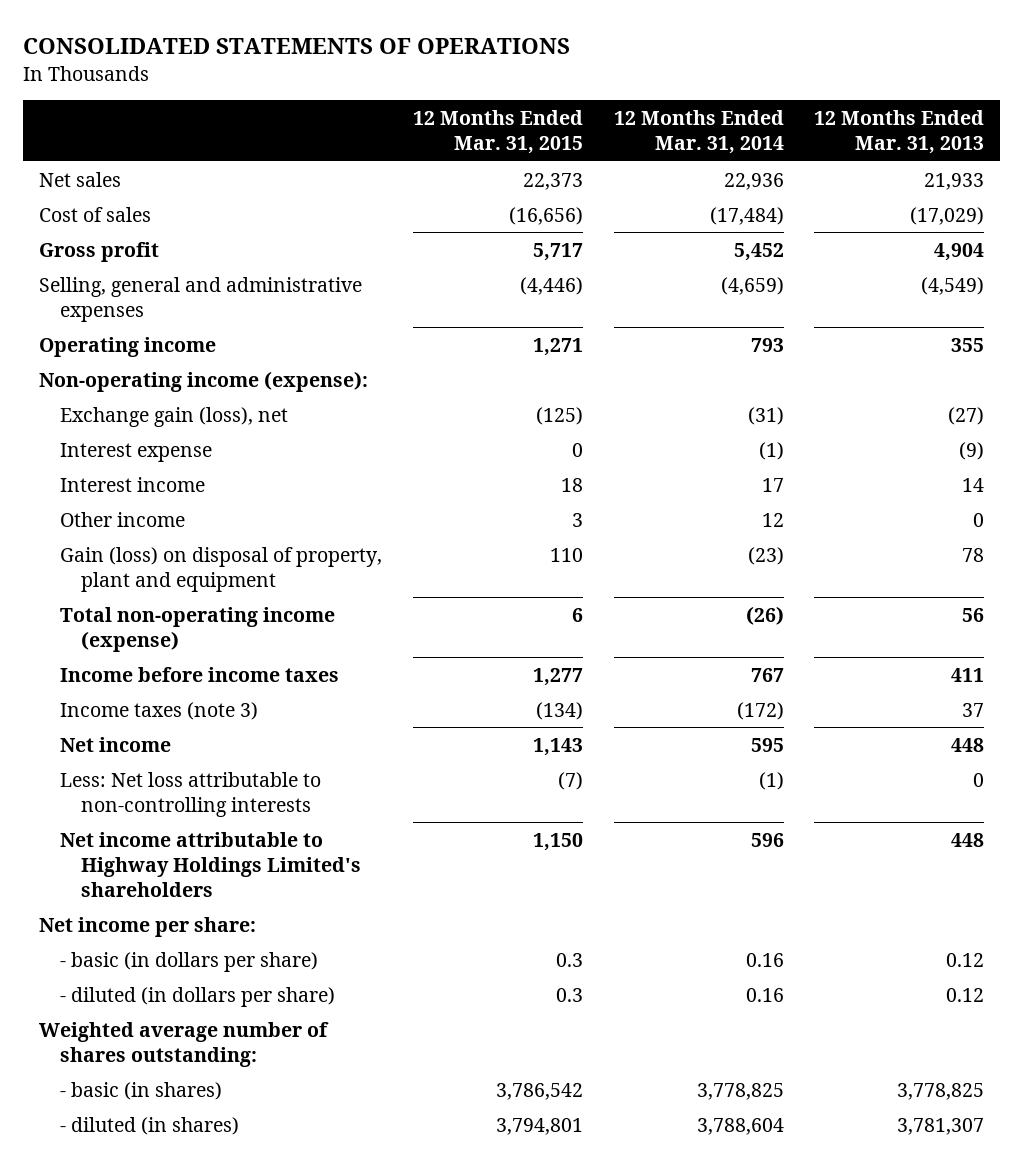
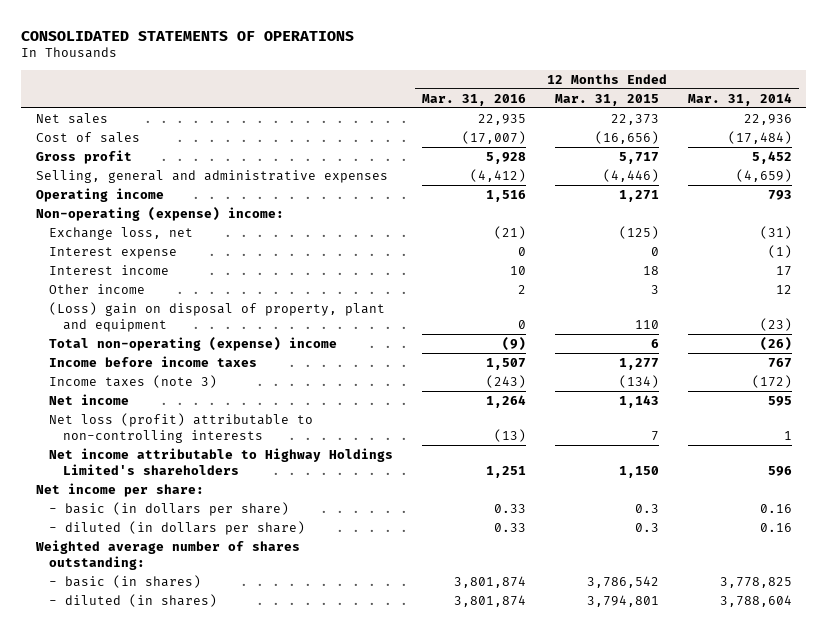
[814,110,985,155] 12 Months Ended Mar. 31, 2013 -> none
none -> [422,93,527,106] Mar. 31, 2016
[38,370,368,392] Non-operating income (expense): -> [35,206,284,221] Non-operating (expense) income:
[60,406,289,427] Exchange gain (loss), net -> [49,226,194,240] Exchange loss, net
[60,546,383,592] Gain (loss) on disposal of property, plant and equipment -> [49,301,386,332] (Loss) gain on disposal of property, plant and equipment
[60,606,336,652] Total non-operating income (expense) -> [49,336,338,351] Total non-operating (expense) income
[60,771,322,817] Less: Net loss attributable to non-controlling interests -> [49,412,314,443] Net loss (profit) attributable to non-controlling interests
[557,771,583,790] (7) -> [651,430,660,441] 7
[758,771,784,790] (1) -> [783,430,792,440] 1

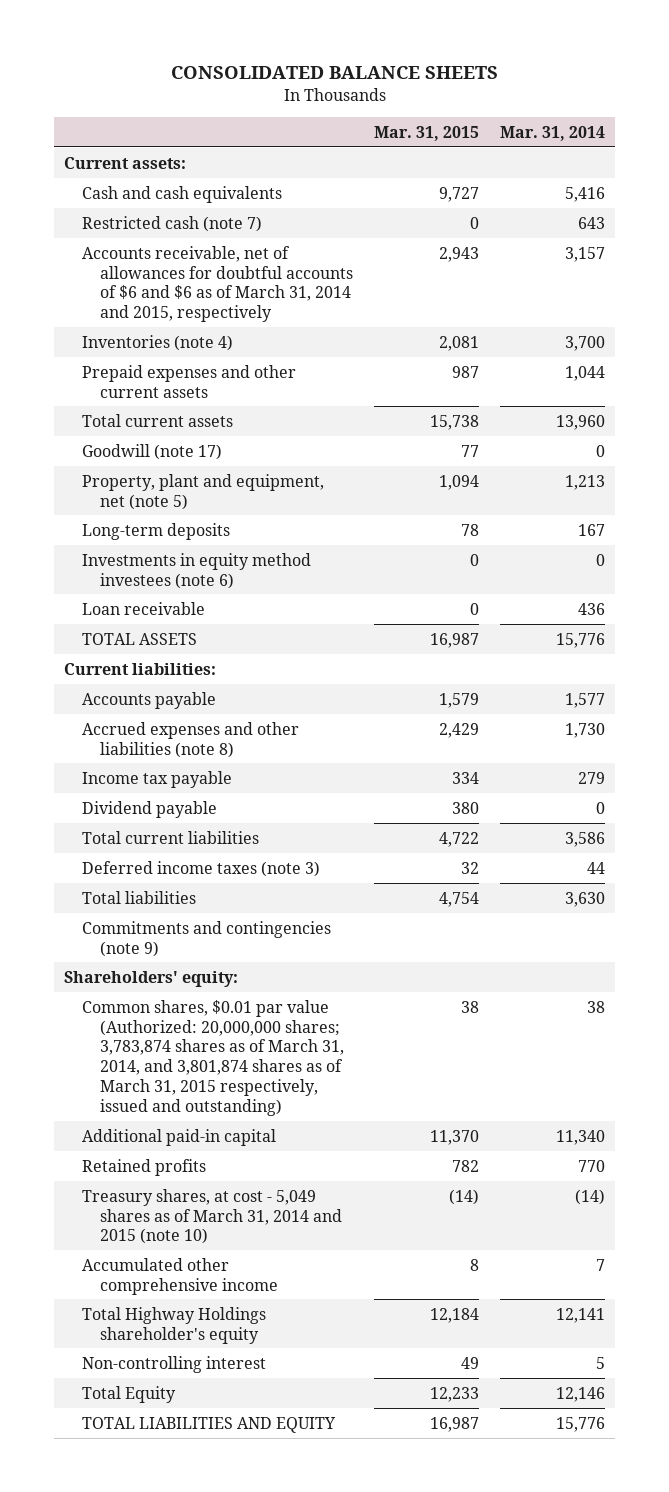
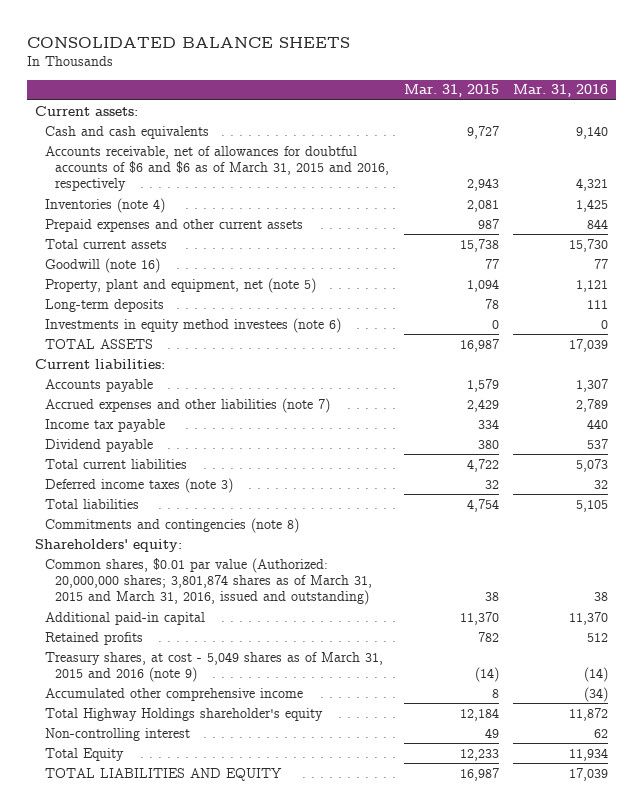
[499,125,605,141] Mar. 31, 2014 -> none
none -> [513,84,609,98] Mar. 31, 2016
[82,215,263,232] Restricted cash (note 7) -> none
[82,245,354,323] Accounts receivable, net of allowances for doubtful accounts of $6 and $6 as of March 31, 2014 and 2015, respectively -> [44,145,389,192] Accounts receivable, net of allowances for doubtful accounts of $6 and $6 as of March 31, 2015 and 2016, respectively
[82,443,223,460] Goodwill (note 17) -> [44,257,160,273] Goodwill (note 16)
[82,601,206,615] Loan receivable -> none
[82,721,300,758] Accrued expenses and other liabilities (note 8) -> [44,397,330,413] Accrued expenses and other liabilities (note 7)
[82,920,332,957] Commitments and contingencies (note 9) -> [44,517,299,533] Commitments and contingencies (note 8)
[82,999,345,1117] Common shares, $0.01 par value (Authorized: 20,000,000 shares; 3,783,874 shares as of March 31, 2014, and 3,801,874 shares as of March 31, 2015 respectively, issued and outstanding) -> [44,557,372,606] Common shares, $0.01 par value (Authorized: 20,000,000 shares; 3,801,874 shares as of March 31, 2015 and March 31, 2016, issued and outstanding)
[82,1188,343,1245] Treasury shares, at cost - 5,049 shares as of March 31, 2014 and 2015 (note 10) -> [44,651,383,682] Treasury shares, at cost - 5,049 shares as of March 31, 2015 and 2016 (note 9)

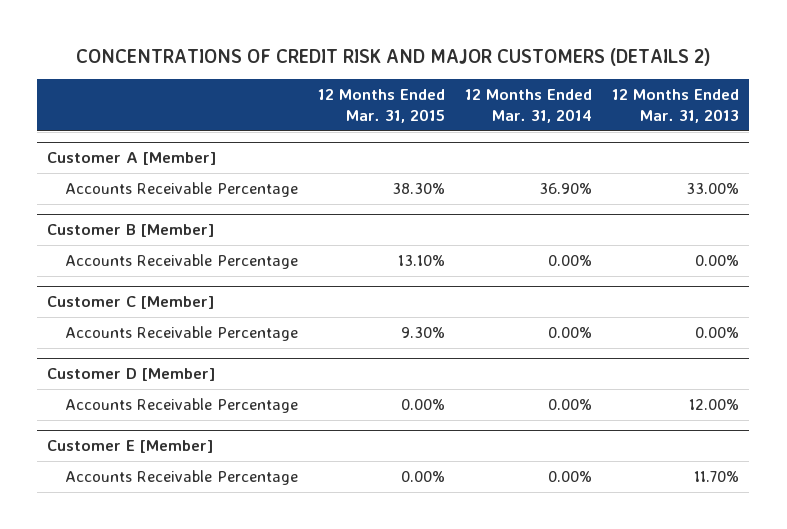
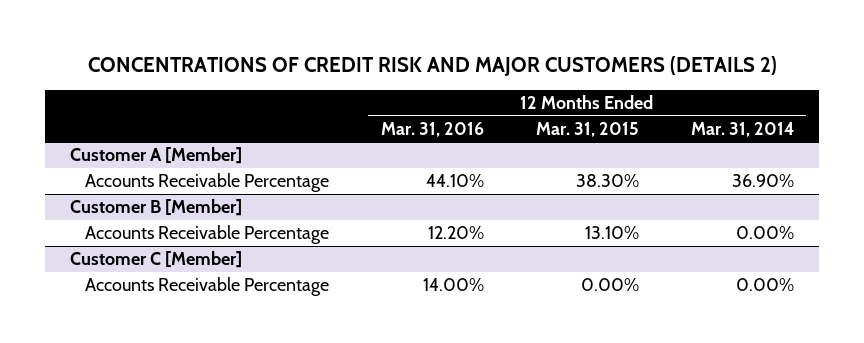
[612,89,740,123] 12 Months Ended Mar. 31, 2013 -> none
none -> [381,121,485,137] Mar. 31, 2016
[65,325,299,341] Accounts Receivable Percentage -> none
[47,368,216,382] Customer D [Member] -> none
[47,440,214,454] Customer E [Member] -> none
[65,469,299,485] Accounts Receivable Percentage -> none

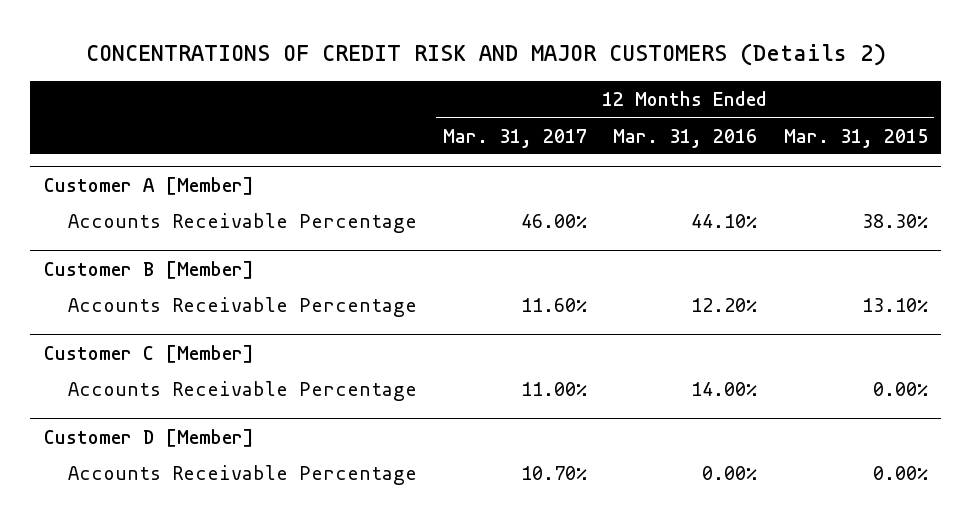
[87,56,777,77] CONCENTRATIONS OF CREDIT RISK AND MAJOR CUSTOMERS (DETAILS 2) -> [85,43,886,67] CONCENTRATIONS OF CREDIT RISK AND MAJOR CUSTOMERS (Details 2)
[690,121,794,137] Mar. 31, 2014 -> none
none -> [443,128,588,148] Mar. 31, 2017
none -> [43,428,254,447] Customer D [Member]
none -> [67,464,417,485] Accounts Receivable Percentage

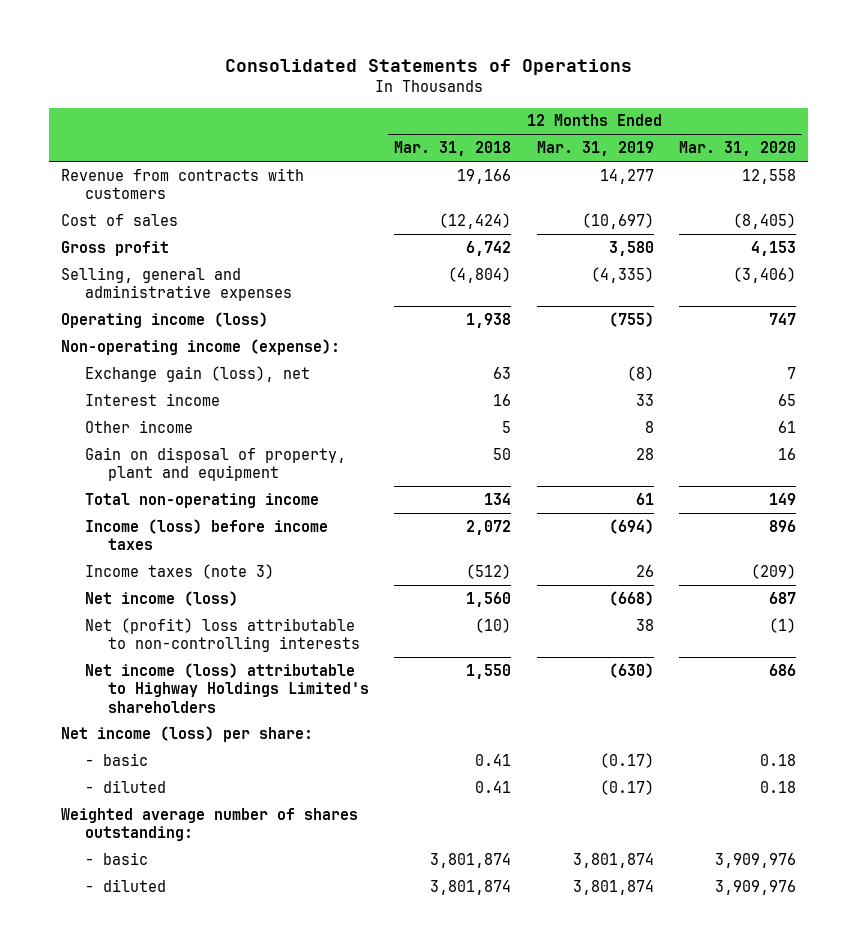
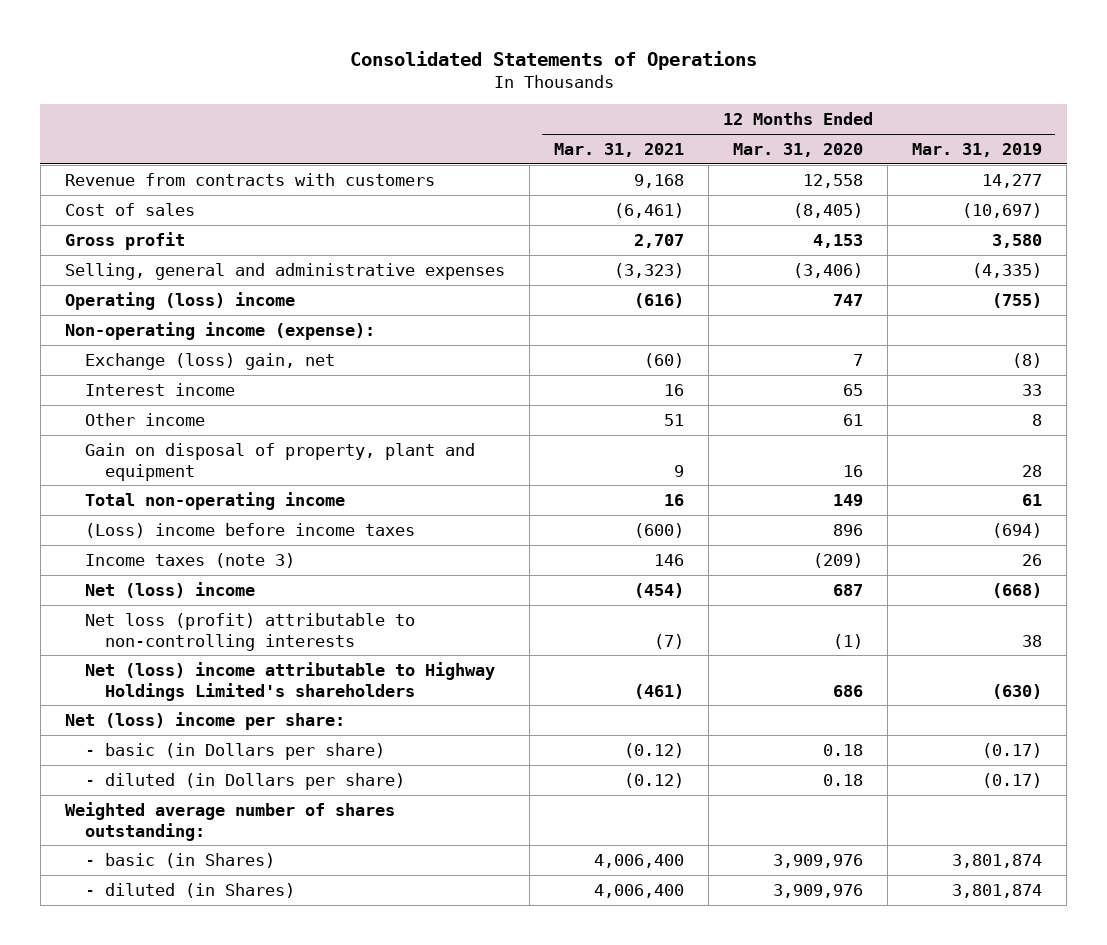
[394,141,512,157] Mar. 31, 2018 -> none
none -> [554,142,685,157] Mar. 31, 2021
[61,311,269,328] Operating income (loss) -> [64,291,295,310] Operating (loss) income
[84,365,310,382] Exchange gain (loss), net -> [84,352,335,370] Exchange (loss) gain, net
[84,518,328,551] Income (loss) before income taxes -> [84,522,415,538] (Loss) income before income taxes
[84,590,238,606] Net income (loss) -> [84,581,255,598] Net (loss) income
[84,617,361,653] Net (profit) loss attributable to non-controlling interests -> [84,612,415,651] Net loss (profit) attributable to non-controlling interests
[84,662,370,713] Net income (loss) attributable to Highway Holdings Limited's shareholders -> [84,661,495,701] Net (loss) income attributable to Highway Holdings Limited's shareholders
[61,725,314,742] Net income (loss) per share: -> [64,711,345,730] Net (loss) income per share:
[84,752,148,766] - basic -> [84,742,385,760] - basic (in Dollars per share)
[84,779,166,793] - diluted -> [84,772,405,790] - diluted (in Dollars per share)
[84,851,148,865] - basic -> [84,852,275,868] - basic (in Shares)
[84,878,166,892] - diluted -> [84,882,295,898] - diluted (in Shares)

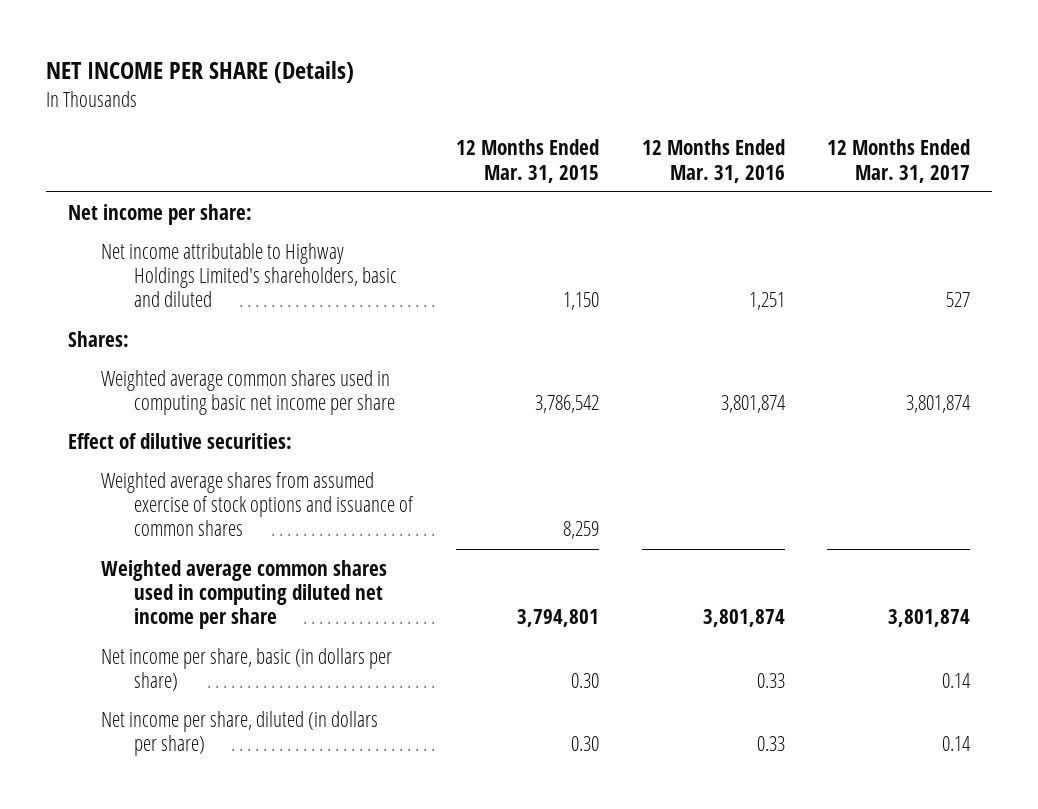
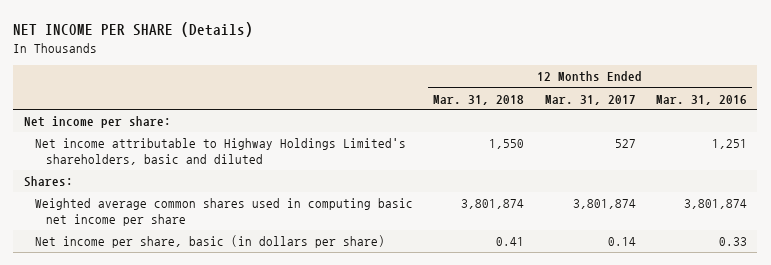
[455,139,599,183] 12 Months Ended Mar. 31, 2015 -> none
none -> [433,94,525,105] Mar. 31, 2018
[67,433,292,450] Effect of dilutive securities: -> none
[100,472,415,537] Weighted average shares from assumed exercise of stock options and issuance of common shares -> none
[100,560,387,630] Weighted average common shares used in computing diluted net income per share -> none
[100,711,378,757] Net income per share, diluted (in dollars per share) -> none

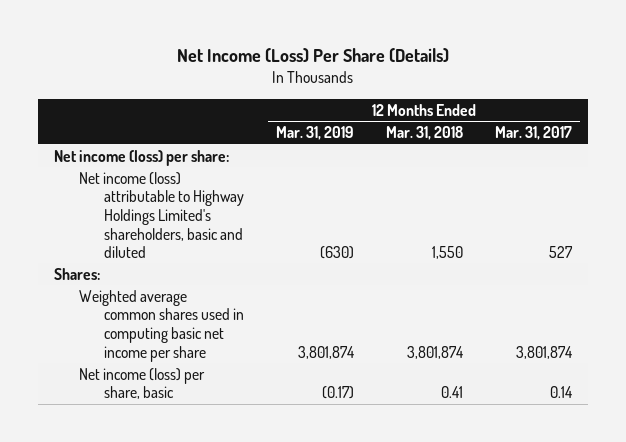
[13,21,254,37] NET INCOME PER SHARE (Details) -> [176,48,449,64] Net Income (Loss) Per Share (Details)
[656,94,748,105] Mar. 31, 2016 -> none
none -> [275,126,354,141] Mar. 31, 2019
[23,116,171,129] Net income per share: -> [53,149,229,166] Net income (loss) per share:
[34,138,406,165] Net income attributable to Highway Holdings Limited's shareholders, basic and diluted -> [78,171,244,259] Net income (loss) attributable to Highway Holdings Limited's shareholders, basic and diluted
[34,235,385,249] Net income per share, basic (in dollars per share) -> [78,367,205,400] Net income (loss) per share, basic

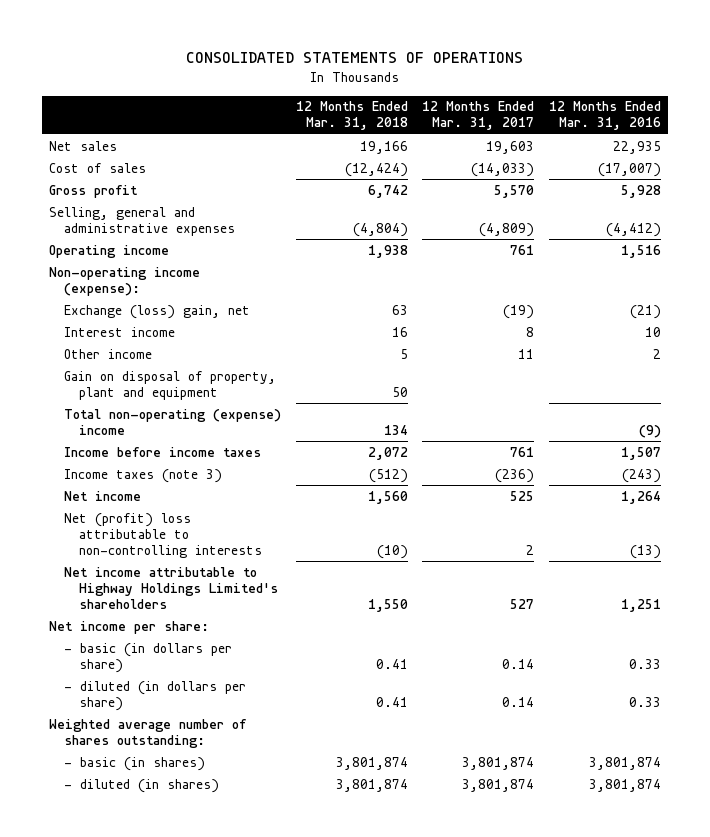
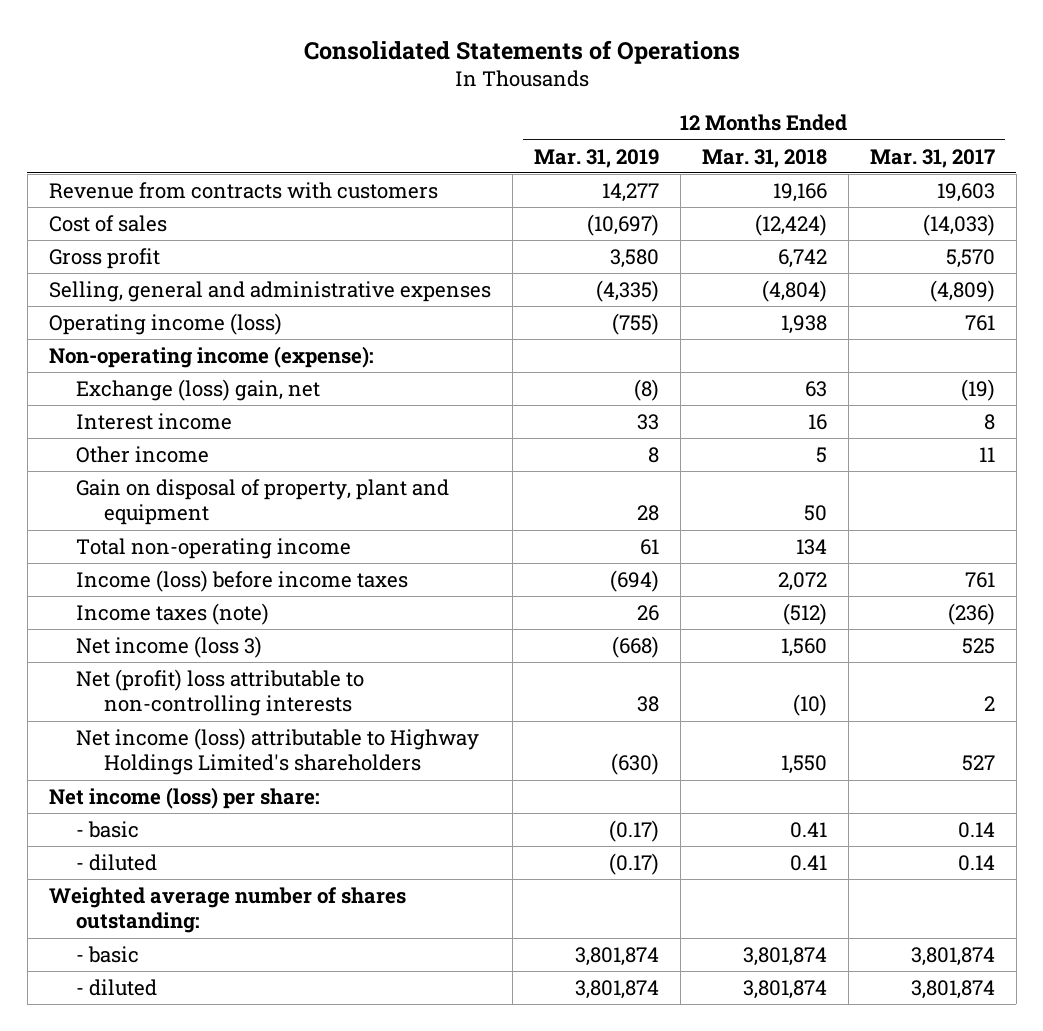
[186,52,524,64] CONSOLIDATED STATEMENTS OF OPERATIONS -> [303,39,740,64] Consolidated Statements of Operations
[548,101,661,131] 12 Months Ended Mar. 31, 2016 -> none
none -> [533,148,659,168] Mar. 31, 2019
[49,140,118,151] Net sales -> [48,181,438,199] Revenue from contracts with customers
[49,244,170,258] Operating income -> [48,312,282,335] Operating income (loss)
[64,408,282,435] Total non-operating (expense) income -> [76,537,352,559] Total non-operating income
[64,446,262,457] Income before income taxes -> [76,569,409,592] Income (loss) before income taxes
[64,468,223,483] Income taxes (note 3) -> [76,602,270,625] Income taxes (note)
[64,490,142,501] Net income -> [76,635,263,658] Net income (loss 3)
[64,566,279,609] Net income attributable to Highway Holdings Limited's shareholders -> [76,727,480,776] Net income (loss) attributable to Highway Holdings Limited's shareholders
[49,620,210,634] Net income per share: -> [48,786,320,809] Net income (loss) per share:
[64,642,233,673] - basic (in dollars per share) -> [76,820,140,838] - basic
[64,680,247,711] - diluted (in dollars per share) -> [76,853,158,871] - diluted
[64,756,206,771] - basic (in shares) -> [76,945,140,963] - basic
[64,778,220,793] - diluted (in shares) -> [76,978,158,996] - diluted

